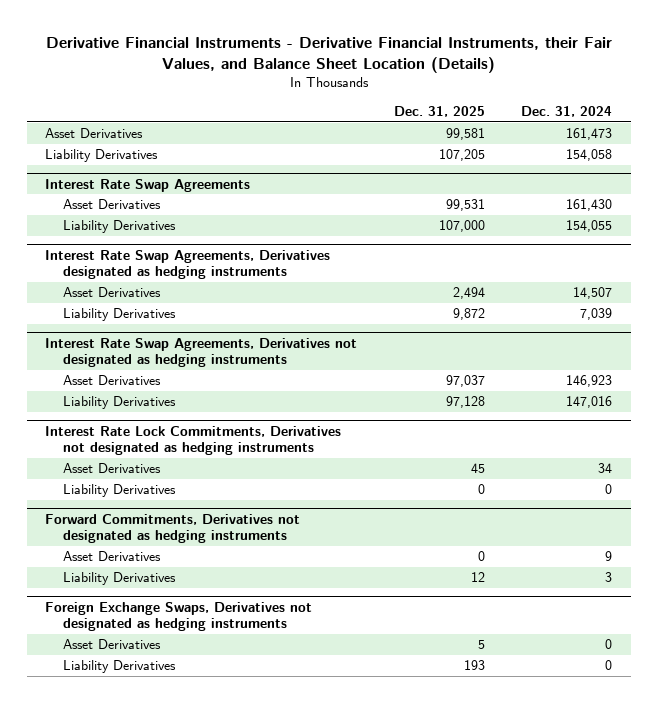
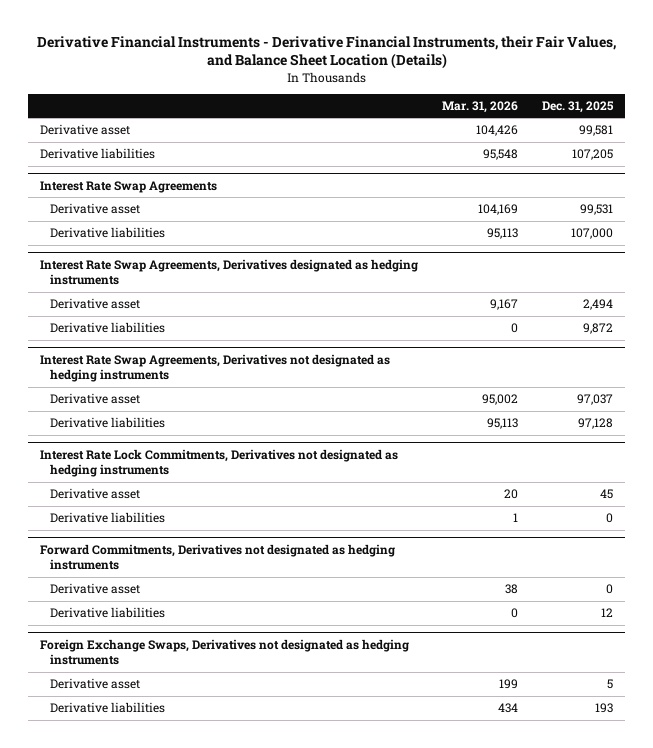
[521,106,613,118] Dec. 31, 2024 -> none
none -> [442,100,519,113] Mar. 31, 2026
[44,128,143,139] Asset Derivatives -> [40,124,131,136] Derivative asset
[44,149,158,163] Liability Derivatives -> [40,148,156,160] Derivative liabilities
[62,199,161,210] Asset Derivatives -> [49,203,140,215] Derivative asset
[62,220,176,234] Liability Derivatives -> [49,227,165,239] Derivative liabilities
[62,287,161,298] Asset Derivatives -> [49,298,140,310] Derivative asset
[62,308,176,322] Liability Derivatives -> [49,322,165,334] Derivative liabilities
[62,375,161,386] Asset Derivatives -> [49,393,140,405] Derivative asset
[62,396,176,410] Liability Derivatives -> [49,417,165,429] Derivative liabilities
[62,463,161,474] Asset Derivatives -> [49,488,140,500] Derivative asset
[62,484,176,498] Liability Derivatives -> [49,512,165,524] Derivative liabilities
[62,551,161,562] Asset Derivatives -> [49,583,140,595] Derivative asset
[62,572,176,586] Liability Derivatives -> [49,607,165,619] Derivative liabilities
[62,639,161,650] Asset Derivatives -> [49,678,140,690] Derivative asset
[62,660,176,674] Liability Derivatives -> [49,702,165,714] Derivative liabilities

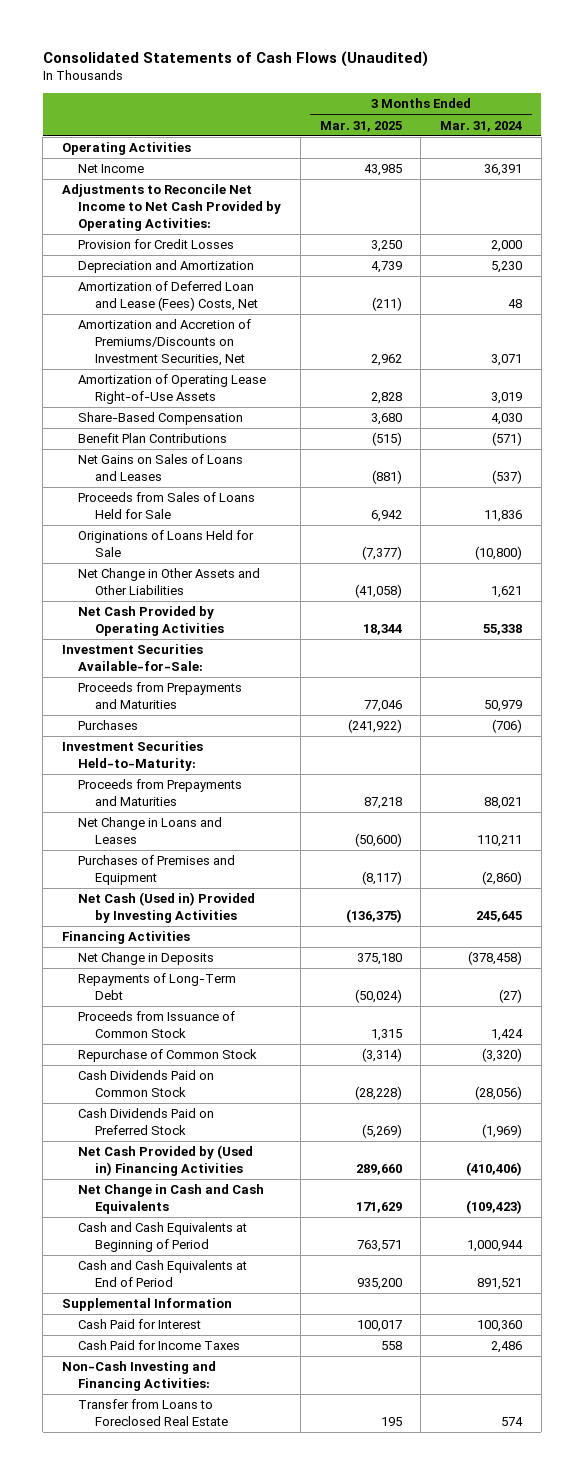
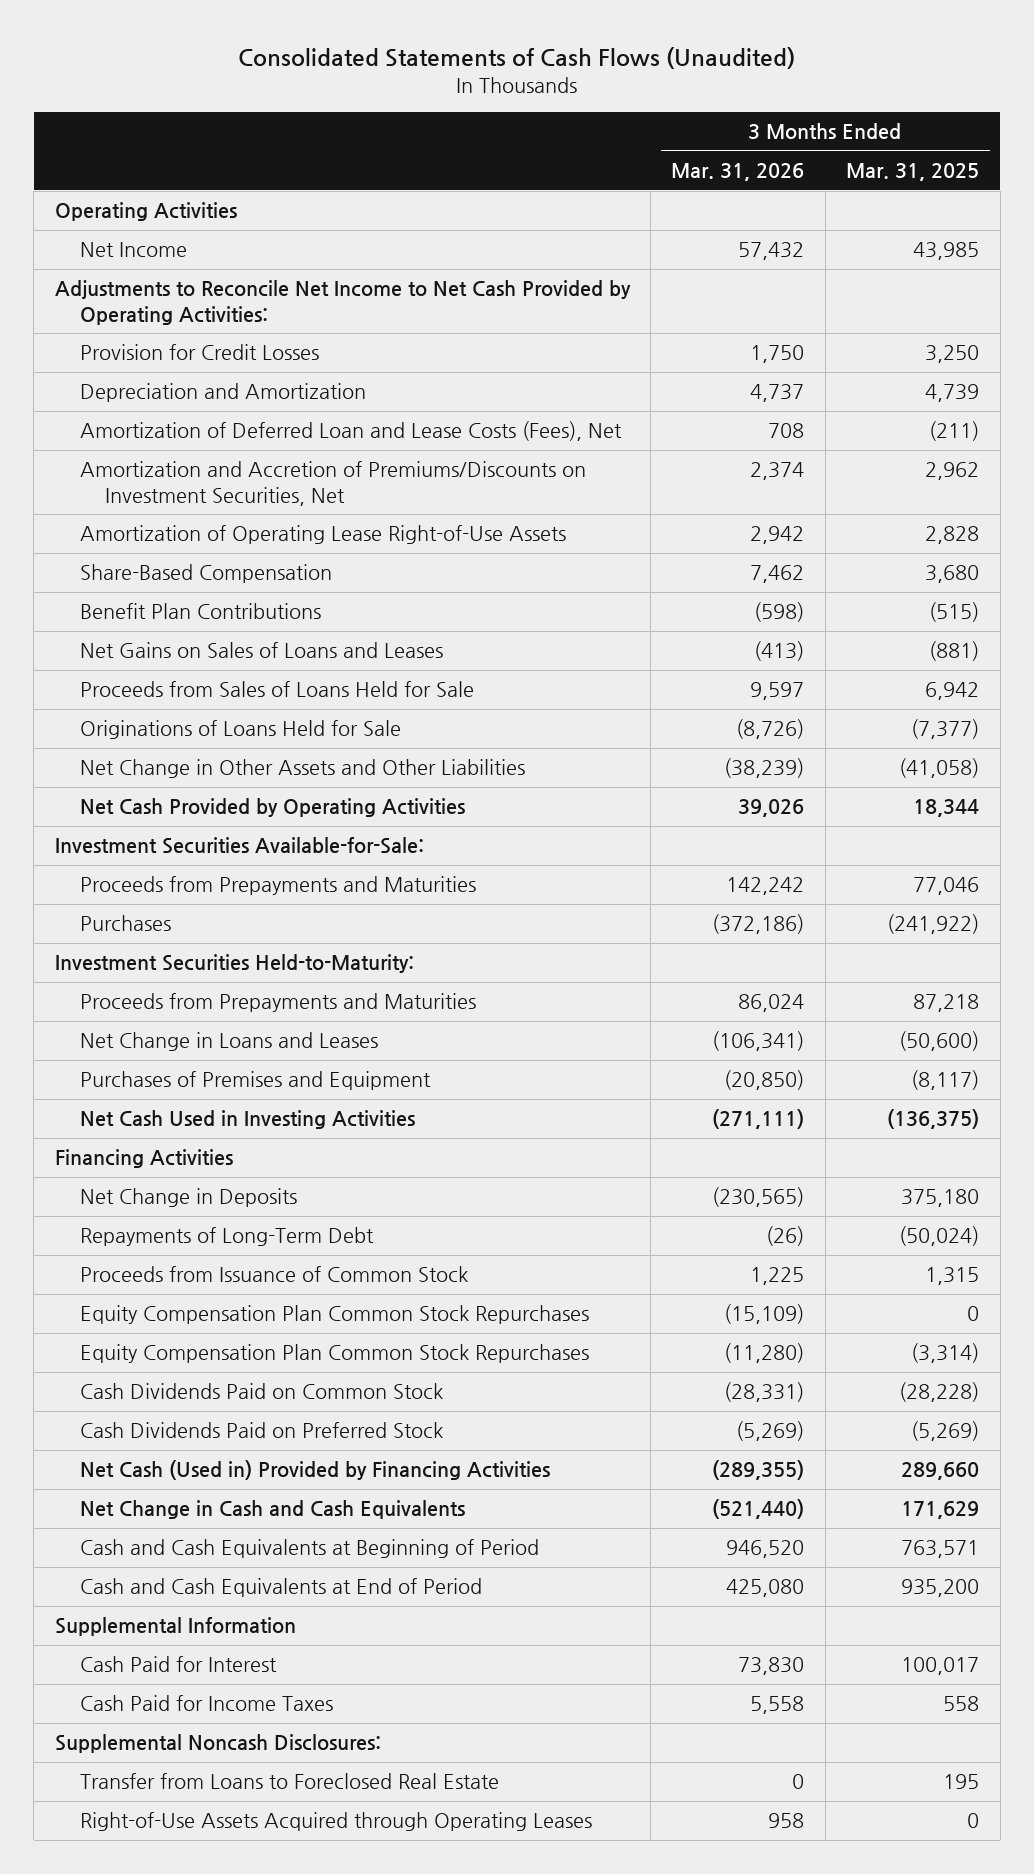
[440,120,523,132] Mar. 31, 2024 -> none
none -> [671,163,805,182] Mar. 31, 2026
[78,281,258,311] Amortization of Deferred Loan and Lease (Fees) Costs, Net -> [79,421,622,442] Amortization of Deferred Loan and Lease Costs (Fees), Net
[78,892,256,923] Net Cash (Used in) Provided by Investing Activities -> [79,1110,415,1130] Net Cash Used in Investing Activities
[78,1049,258,1063] Repurchase of Common Stock -> [79,1305,589,1325] Equity Compensation Plan Common Stock Repurchases
[361,1048,402,1063] (3,314) -> [967,1306,980,1322] 0
none -> [79,1344,589,1364] Equity Compensation Plan Common Stock Repurchases
[78,1145,254,1176] Net Cash Provided by (Used in) Financing Activities -> [79,1460,550,1481] Net Cash (Used in) Provided by Financing Activities
[62,1361,217,1391] Non-Cash Investing and Financing Activities: -> [54,1734,381,1754] Supplemental Noncash Disclosures:
none -> [79,1812,592,1832] Right-of-Use Assets Acquired through Operating Leases

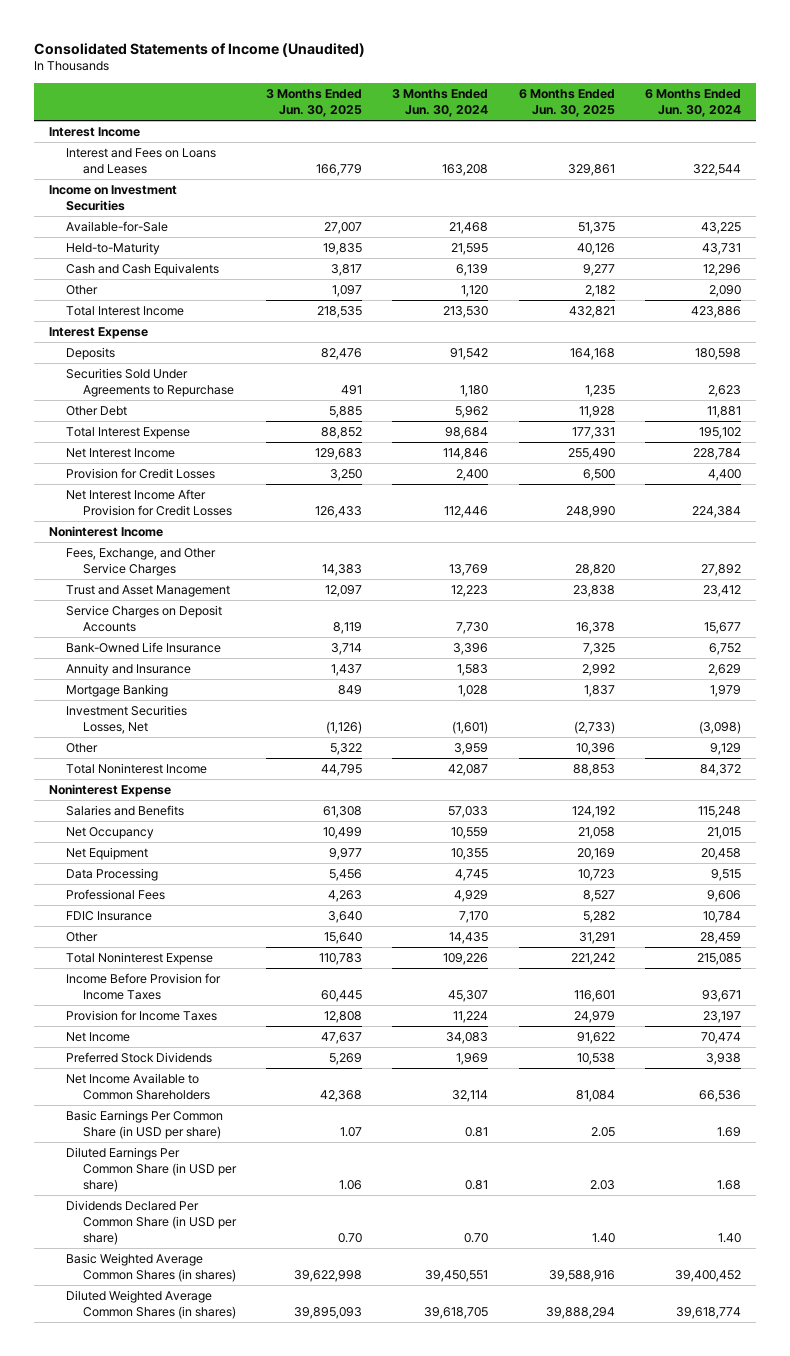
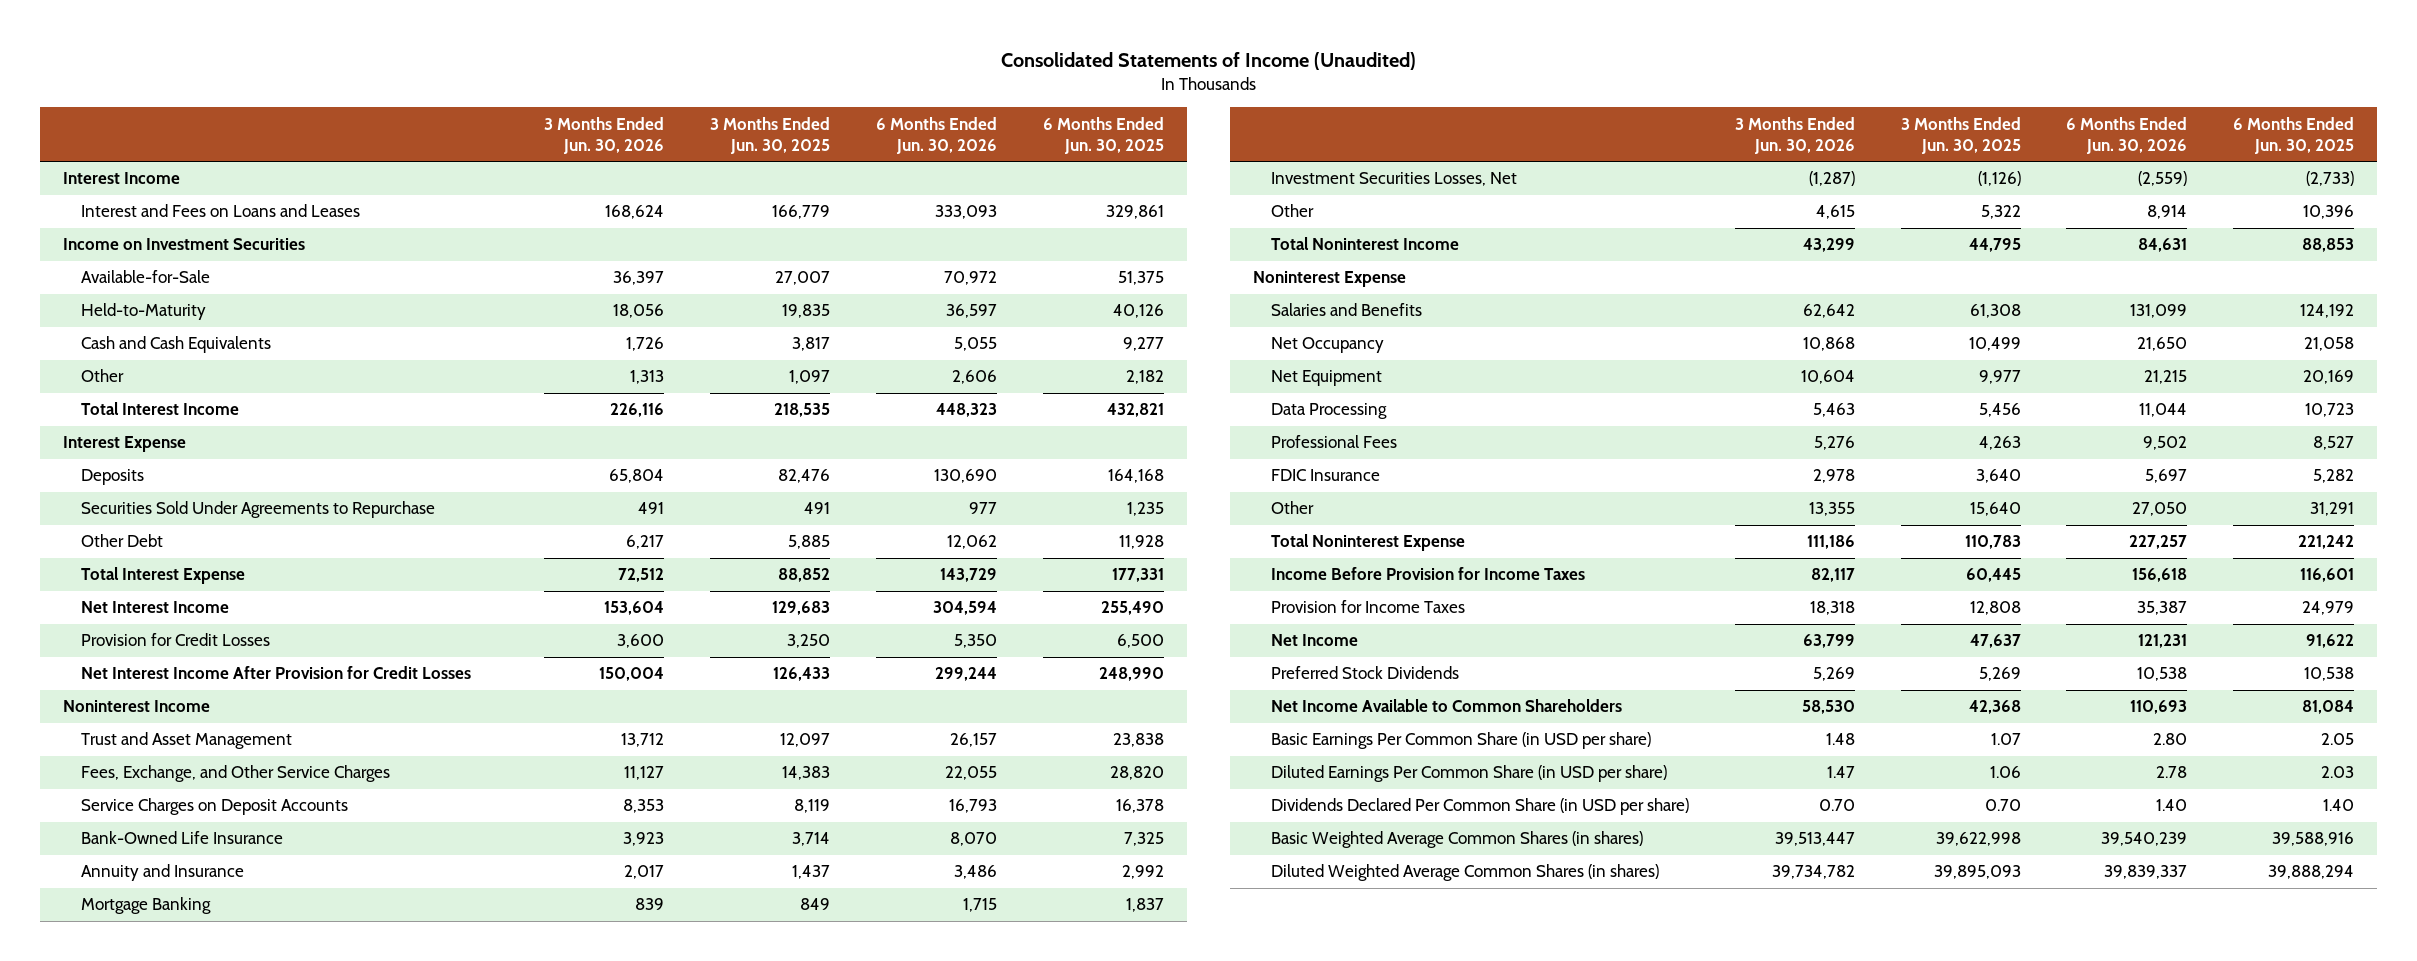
[392,88,489,117] 3 Months Ended Jun. 30, 2024 -> none
[644,88,741,117] 6 Months Ended Jun. 30, 2024 -> none
none -> [544,116,665,154] 3 Months Ended Jun. 30, 2026
none -> [876,116,998,154] 6 Months Ended Jun. 30, 2026
[66,548,217,576] Fees, Exchange, and Other Service Charges -> [80,765,390,783] Fees, Exchange, and Other Service Charges

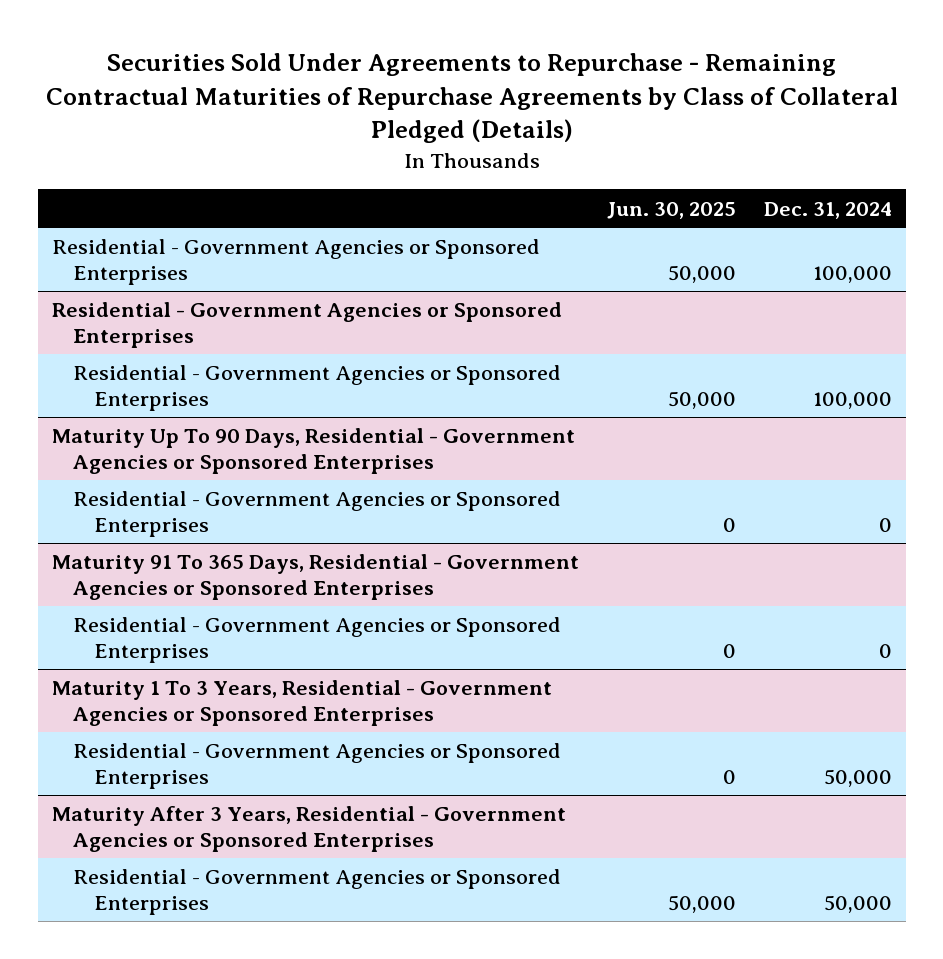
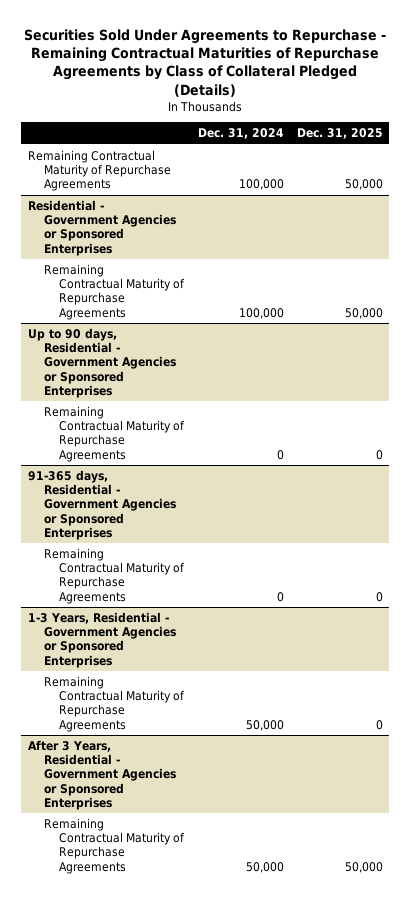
[606,201,736,219] Jun. 30, 2025 -> none
none -> [296,128,383,140] Dec. 31, 2025
[51,239,540,285] Residential - Government Agencies or Sponsored Enterprises -> [28,150,171,192] Remaining Contractual Maturity of Repurchase Agreements
[72,365,561,411] Residential - Government Agencies or Sponsored Enterprises -> [43,264,186,320] Remaining Contractual Maturity of Repurchase Agreements
[51,428,575,474] Maturity Up To 90 Days, Residential - Government Agencies or Sponsored Enterprises -> [28,328,176,398] Up to 90 days, Residential - Government Agencies or Sponsored Enterprises
[72,491,561,537] Residential - Government Agencies or Sponsored Enterprises -> [43,406,186,462] Remaining Contractual Maturity of Repurchase Agreements
[51,554,579,600] Maturity 91 To 365 Days, Residential - Government Agencies or Sponsored Enterprises -> [28,470,176,540] 91-365 days, Residential - Government Agencies or Sponsored Enterprises
[72,617,561,663] Residential - Government Agencies or Sponsored Enterprises -> [43,548,186,604] Remaining Contractual Maturity of Repurchase Agreements
[51,680,552,726] Maturity 1 To 3 Years, Residential - Government Agencies or Sponsored Enterprises -> [28,612,176,668] 1-3 Years, Residential - Government Agencies or Sponsored Enterprises
[72,743,561,789] Residential - Government Agencies or Sponsored Enterprises -> [43,676,186,732] Remaining Contractual Maturity of Repurchase Agreements
[51,806,566,852] Maturity After 3 Years, Residential - Government Agencies or Sponsored Enterprises -> [28,740,176,810] After 3 Years, Residential - Government Agencies or Sponsored Enterprises
[72,869,561,915] Residential - Government Agencies or Sponsored Enterprises -> [43,818,186,874] Remaining Contractual Maturity of Repurchase Agreements

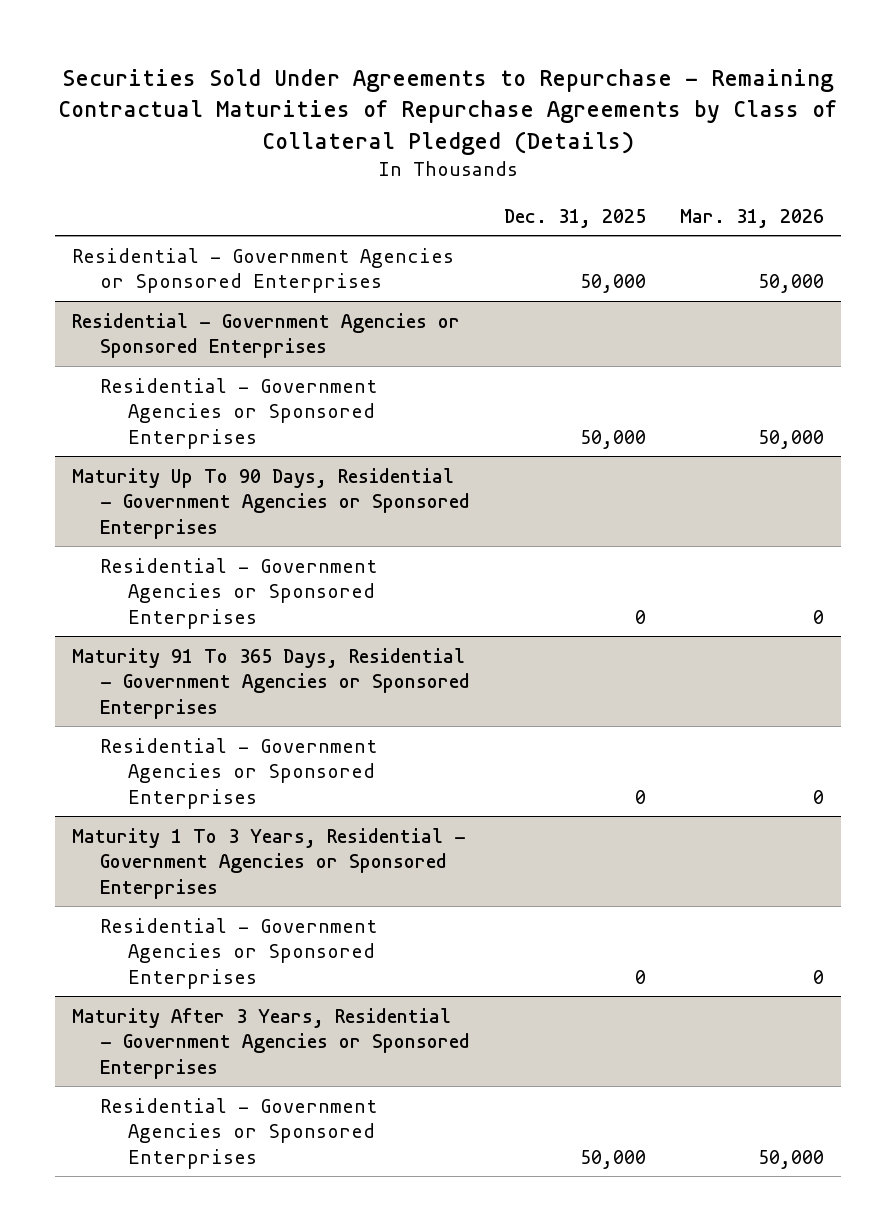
[197,128,284,140] Dec. 31, 2024 -> none
none -> [680,208,825,228] Mar. 31, 2026
[28,150,171,192] Remaining Contractual Maturity of Repurchase Agreements -> [71,247,454,294] Residential - Government Agencies or Sponsored Enterprises
[43,264,186,320] Remaining Contractual Maturity of Repurchase Agreements -> [99,377,377,449] Residential - Government Agencies or Sponsored Enterprises
[28,328,176,398] Up to 90 days, Residential - Government Agencies or Sponsored Enterprises -> [71,467,470,539] Maturity Up To 90 Days, Residential - Government Agencies or Sponsored Enterprises
[43,406,186,462] Remaining Contractual Maturity of Repurchase Agreements -> [99,557,377,629] Residential - Government Agencies or Sponsored Enterprises
[28,470,176,540] 91-365 days, Residential - Government Agencies or Sponsored Enterprises -> [71,647,470,719] Maturity 91 To 365 Days, Residential - Government Agencies or Sponsored Enterprises
[43,548,186,604] Remaining Contractual Maturity of Repurchase Agreements -> [99,737,377,809] Residential - Government Agencies or Sponsored Enterprises
[28,612,176,668] 1-3 Years, Residential - Government Agencies or Sponsored Enterprises -> [71,827,466,899] Maturity 1 To 3 Years, Residential - Government Agencies or Sponsored Enterprises
[43,676,186,732] Remaining Contractual Maturity of Repurchase Agreements -> [99,917,377,989] Residential - Government Agencies or Sponsored Enterprises
[28,740,176,810] After 3 Years, Residential - Government Agencies or Sponsored Enterprises -> [71,1007,470,1079] Maturity After 3 Years, Residential - Government Agencies or Sponsored Enterprises
[43,818,186,874] Remaining Contractual Maturity of Repurchase Agreements -> [99,1097,377,1169] Residential - Government Agencies or Sponsored Enterprises

